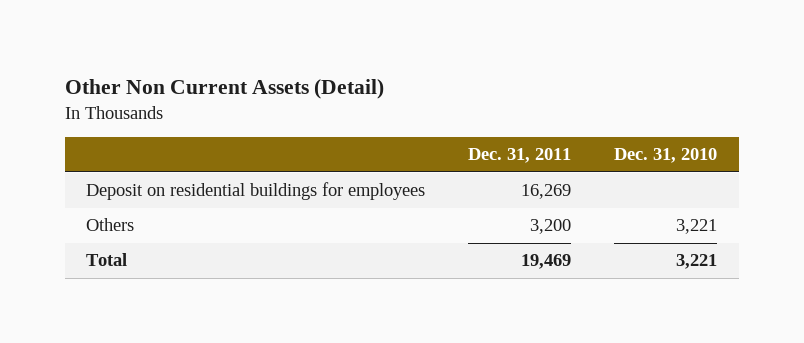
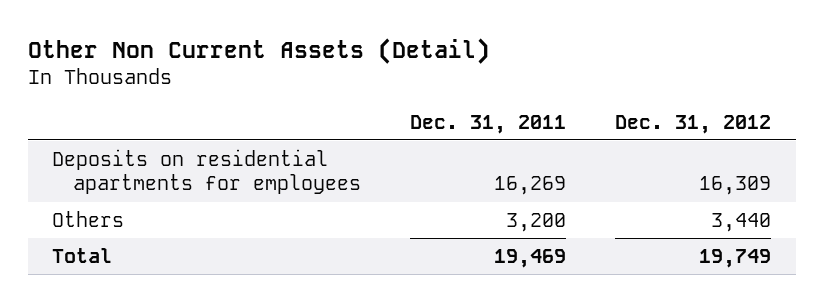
[614,148,718,164] Dec. 31, 2010 -> none
none -> [615,114,772,134] Dec. 31, 2012
[86,182,426,201] Deposit on residential buildings for employees -> [52,148,361,195] Deposits on residential apartments for employees

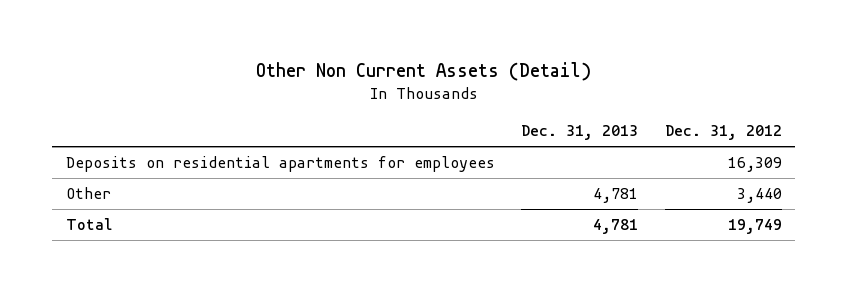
[410,114,567,134] Dec. 31, 2011 -> none
none -> [521,125,639,141] Dec. 31, 2013
[52,210,125,227] Others -> [65,187,111,200] Other

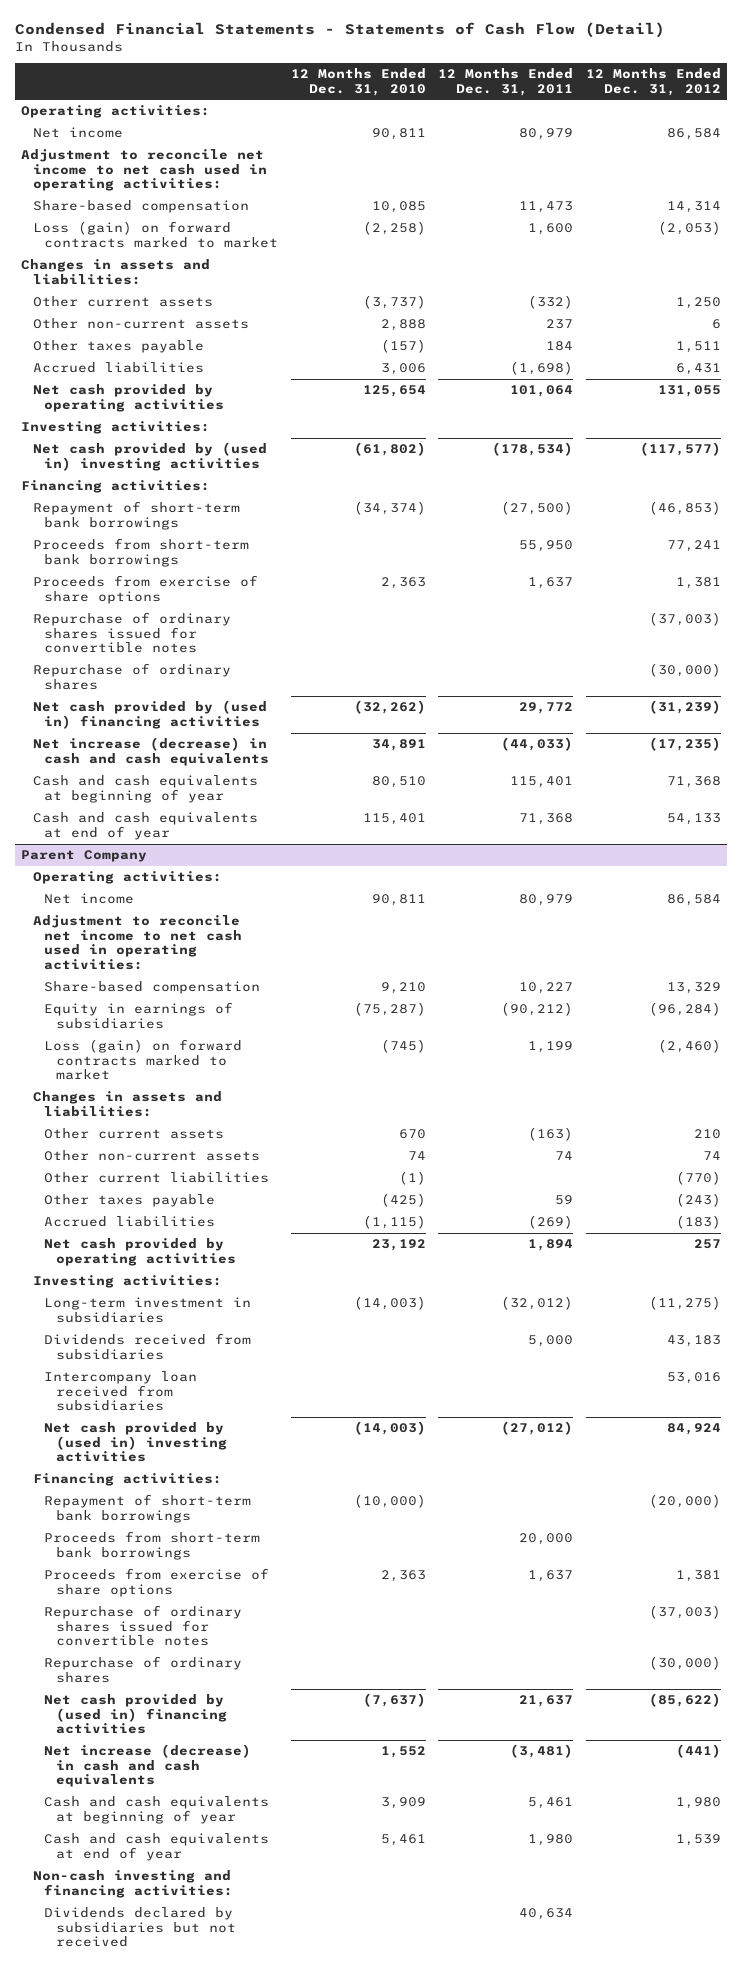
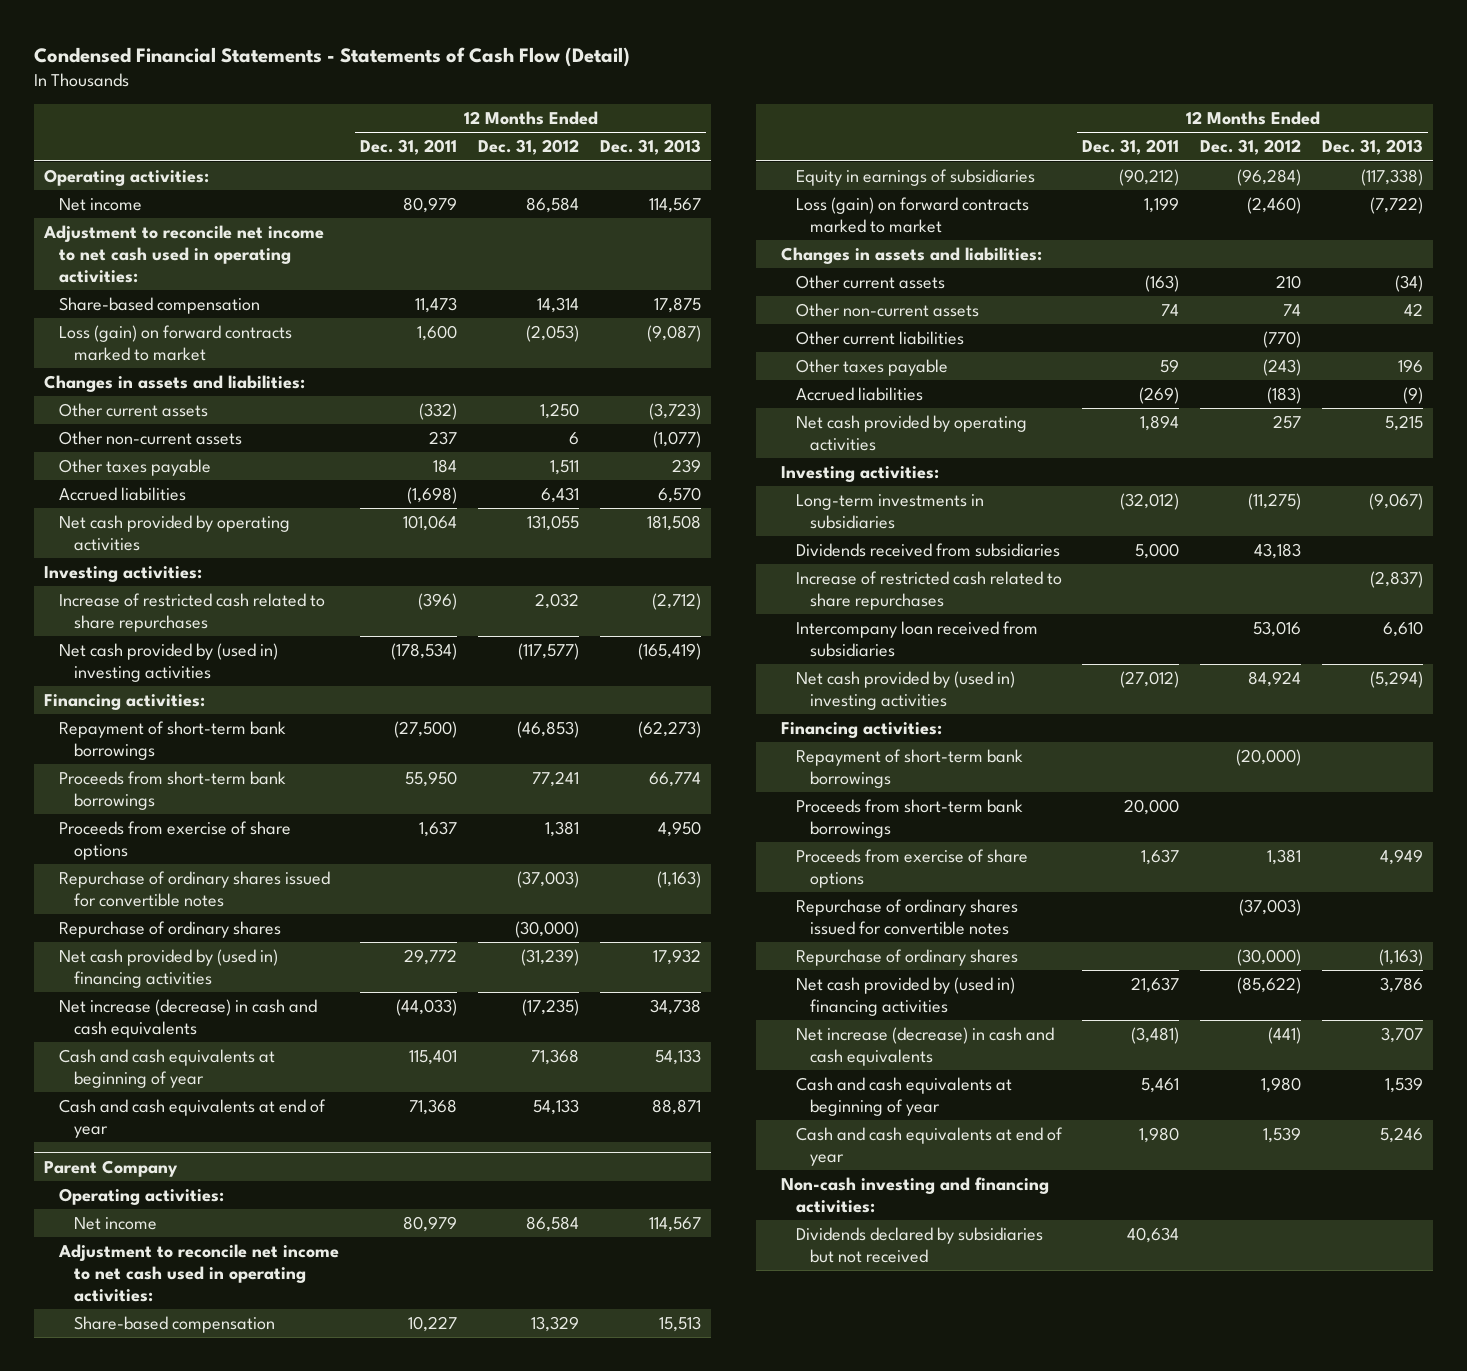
[290,68,426,96] 12 Months Ended Dec. 31, 2010 -> none
none -> [599,139,701,156] Dec. 31, 2013
none -> [58,593,325,633] Increase of restricted cash related to share repurchases
[44,1297,252,1323] Long-term investment in subsidiaries -> [795,494,984,530] Long-term investments in subsidiaries
none -> [795,571,1062,611] Increase of restricted cash related to share repurchases

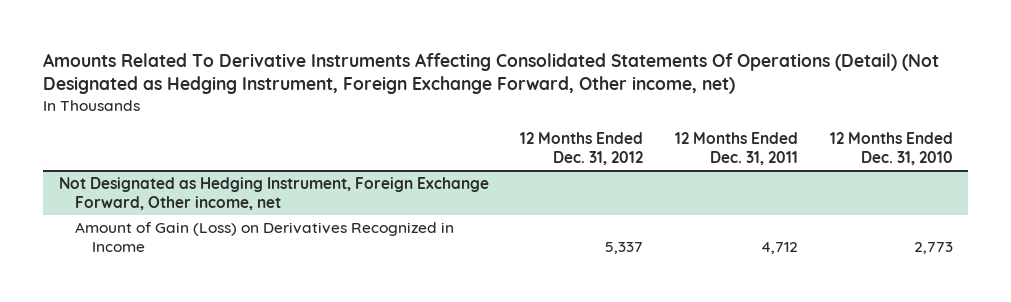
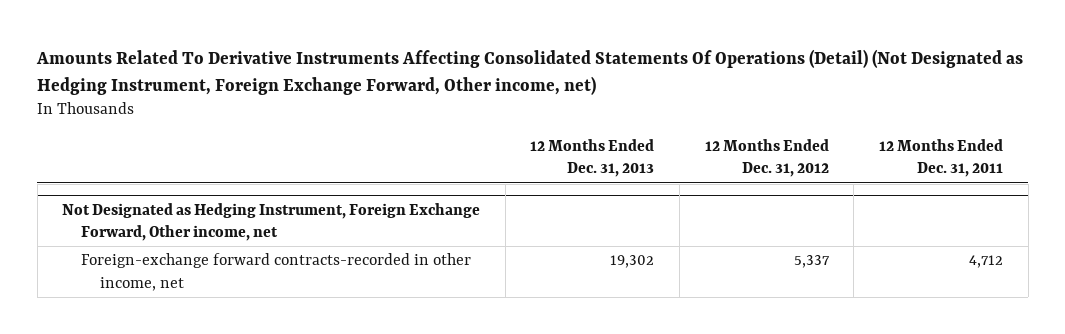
[829,131,953,166] 12 Months Ended Dec. 31, 2010 -> none
none -> [530,139,655,178] 12 Months Ended Dec. 31, 2013
[75,221,455,253] Amount of Gain (Loss) on Derivatives Recognized in Income -> [80,253,471,291] Foreign-exchange forward contracts-recorded in other income, net

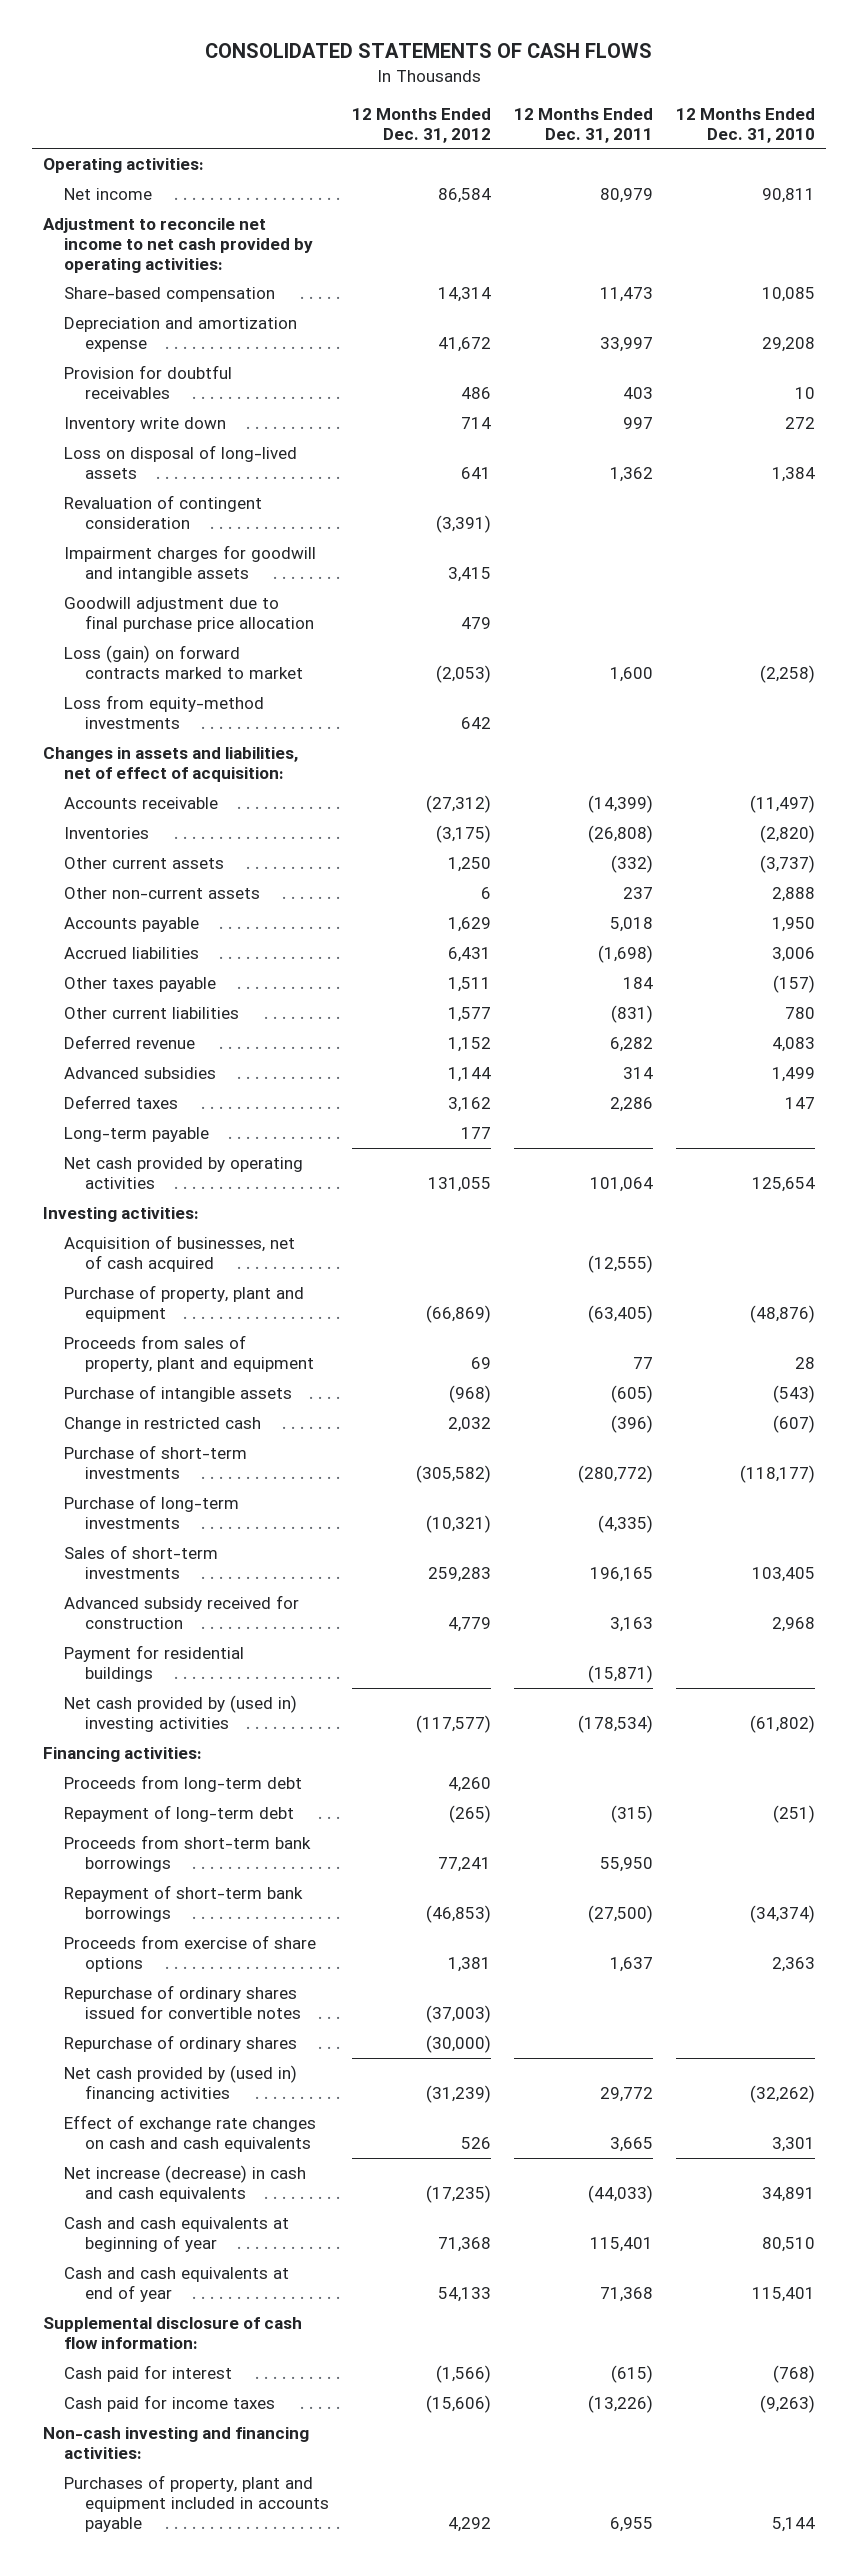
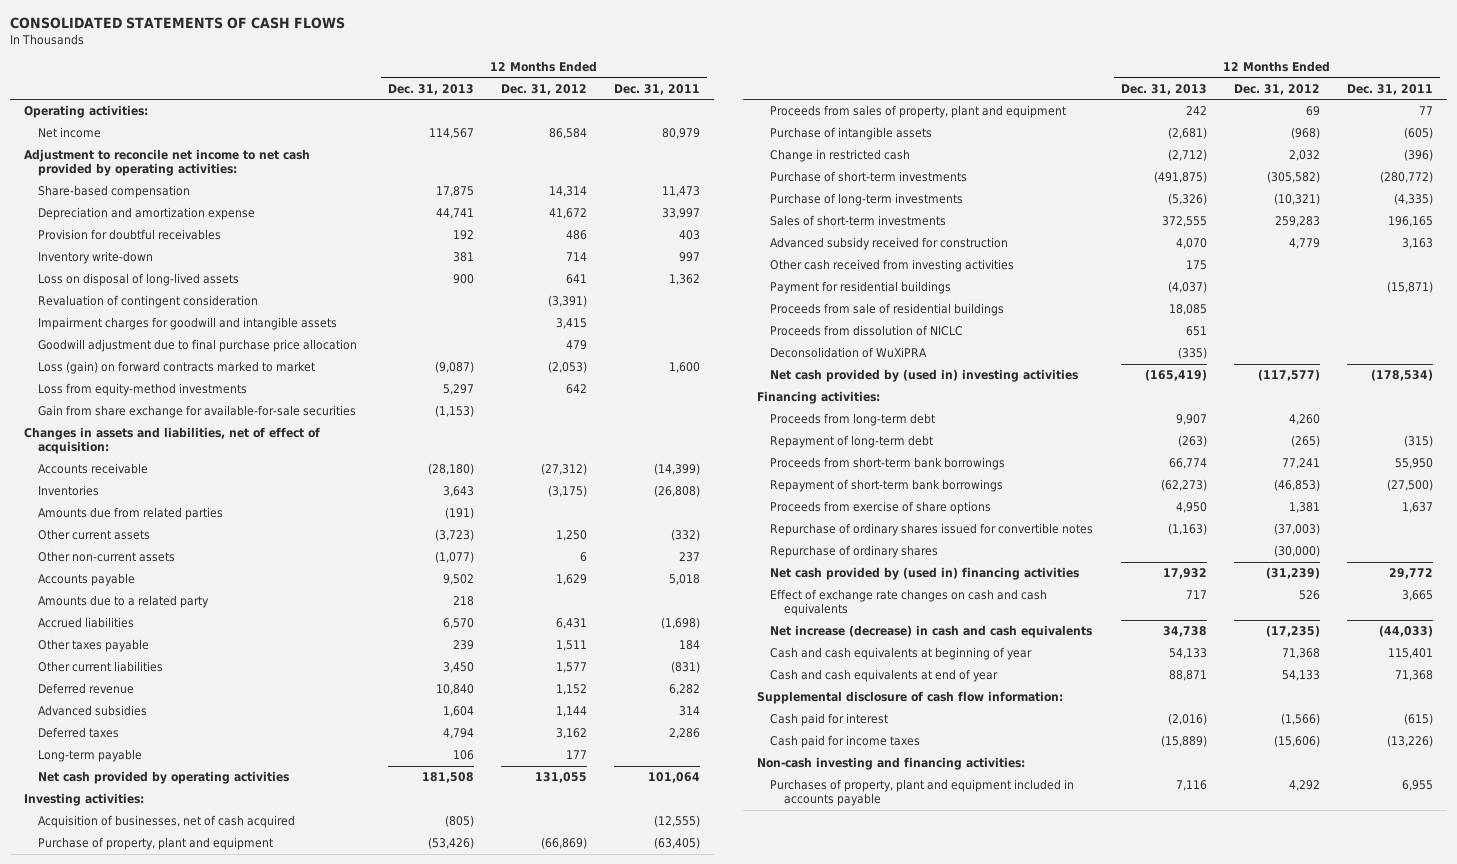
[675,107,815,143] 12 Months Ended Dec. 31, 2010 -> none
none -> [387,83,474,95] Dec. 31, 2013
[63,417,226,433] Inventory write down -> [37,251,153,265] Inventory write-down
none -> [37,405,356,419] Gain from share exchange for available-for-sale securities
none -> [37,507,223,521] Amounts due from related parties
none -> [37,595,209,609] Amounts due to a related party
none -> [770,259,1015,273] Other cash received from investing activities
none -> [770,303,1005,317] Proceeds from sale of residential buildings
none -> [770,325,964,337] Proceeds from dissolution of NICLC
none -> [770,347,928,359] Deconsolidation of WuXiPRA

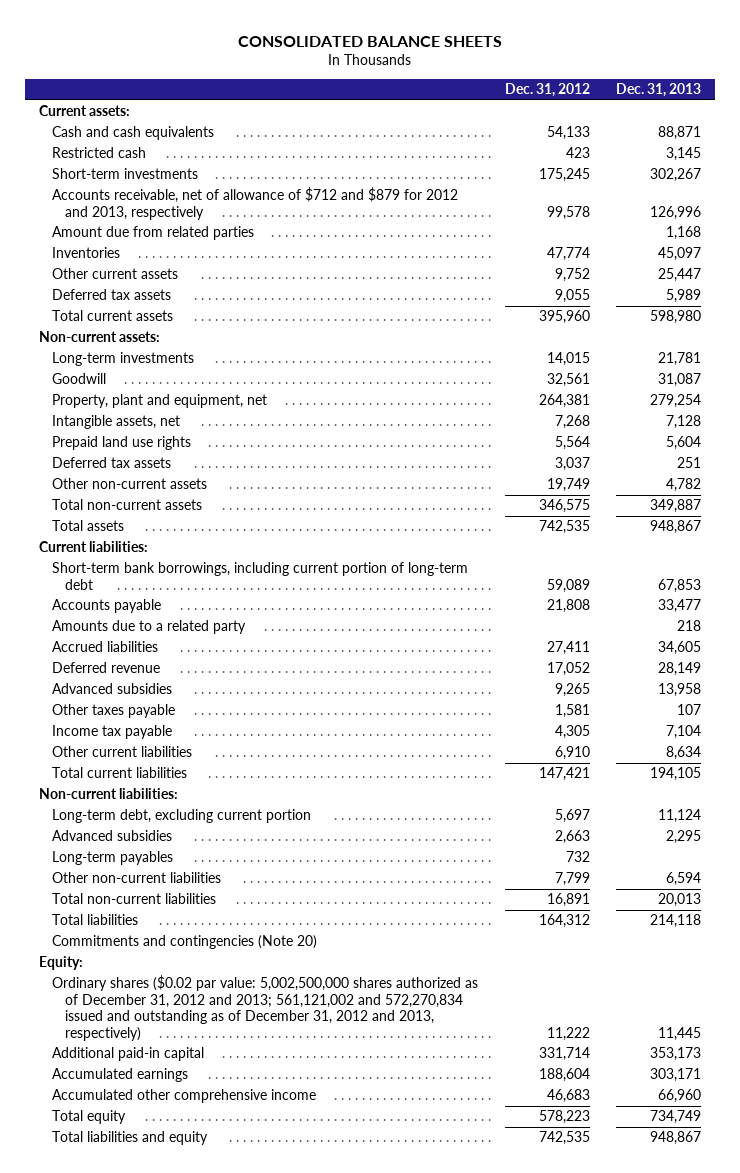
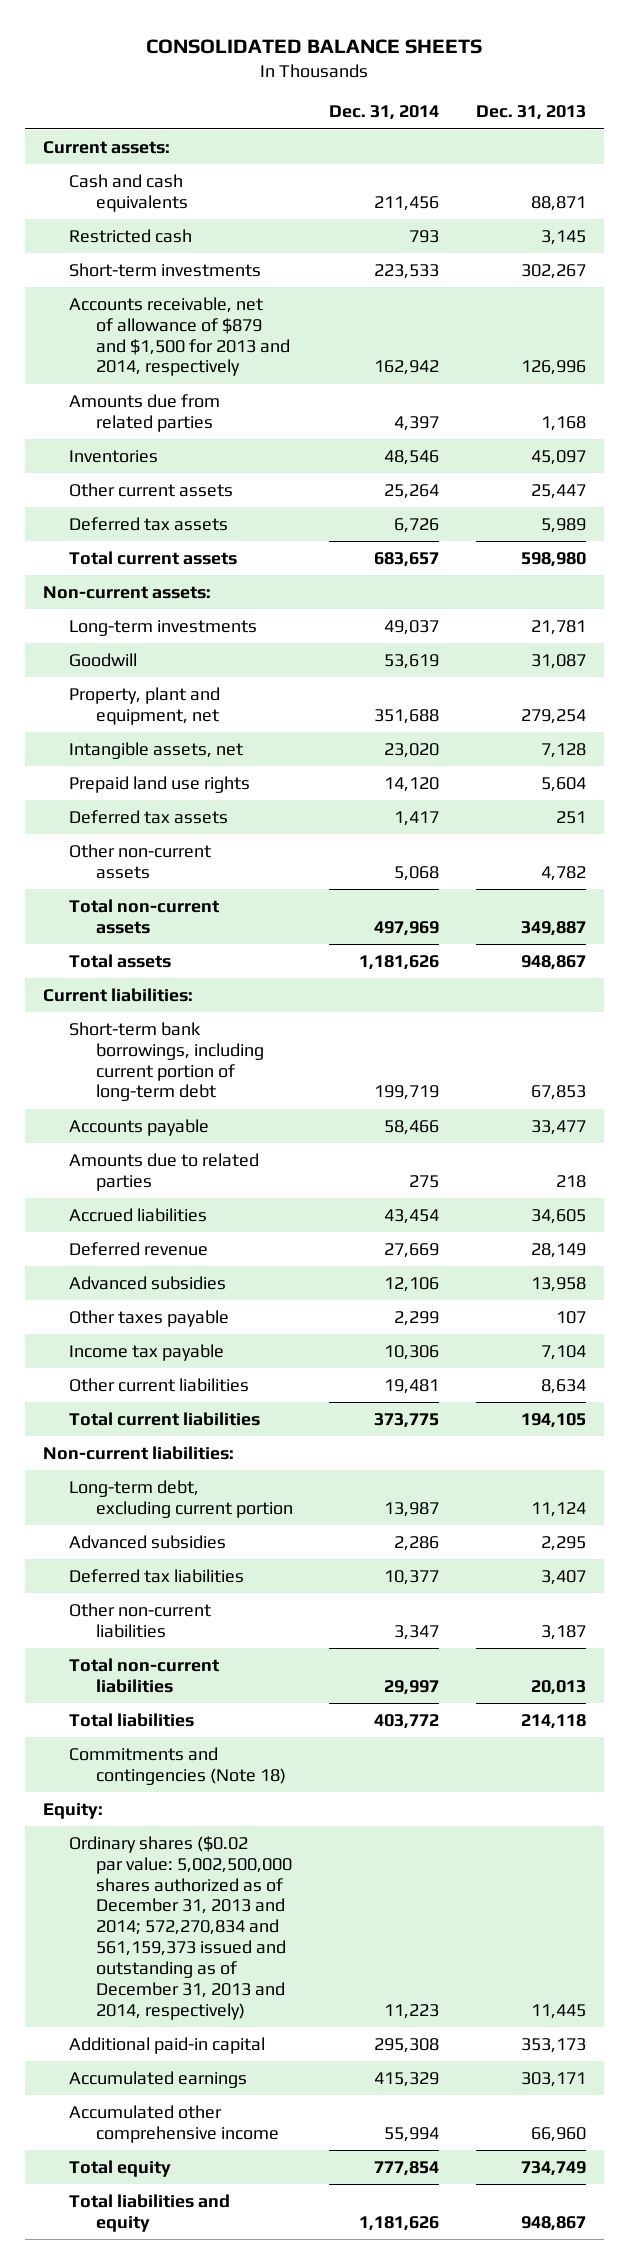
[504,83,590,98] Dec. 31, 2012 -> none
none -> [329,105,440,121] Dec. 31, 2014
[51,187,458,220] Accounts receivable, net of allowance of $712 and $879 for 2012 and 2013, respectively -> [69,296,290,377] Accounts receivable, net of allowance of $879 and $1,500 for 2013 and 2014, respectively
[51,226,254,241] Amount due from related parties -> [69,393,221,432] Amounts due from related parties
[51,620,246,635] Amounts due to a related party -> [69,1152,260,1191] Amounts due to related parties
[51,851,173,866] Long-term payables -> none
none -> [69,1568,245,1583] Deferred tax liabilities
[666,872,702,887] 6,594 -> [540,1624,586,1640] 3,187
[51,935,317,950] Commitments and contingencies (Note 20) -> [69,1746,286,1785] Commitments and contingencies (Note 18)
[51,975,478,1041] Ordinary shares ($0.02 par value: 5,002,500,000 shares authorized as of December 31, 2012 and 2013; 561,121,002 and 572,270,834 issued and outstanding as of December 31, 2012 and 2013, respectively) -> [69,1835,292,2020] Ordinary shares ($0.02 par value: 5,002,500,000 shares authorized as of December 31, 2013 and 2014; 572,270,834 and 561,159,373 issued and outstanding as of December 31, 2013 and 2014, respectively)

